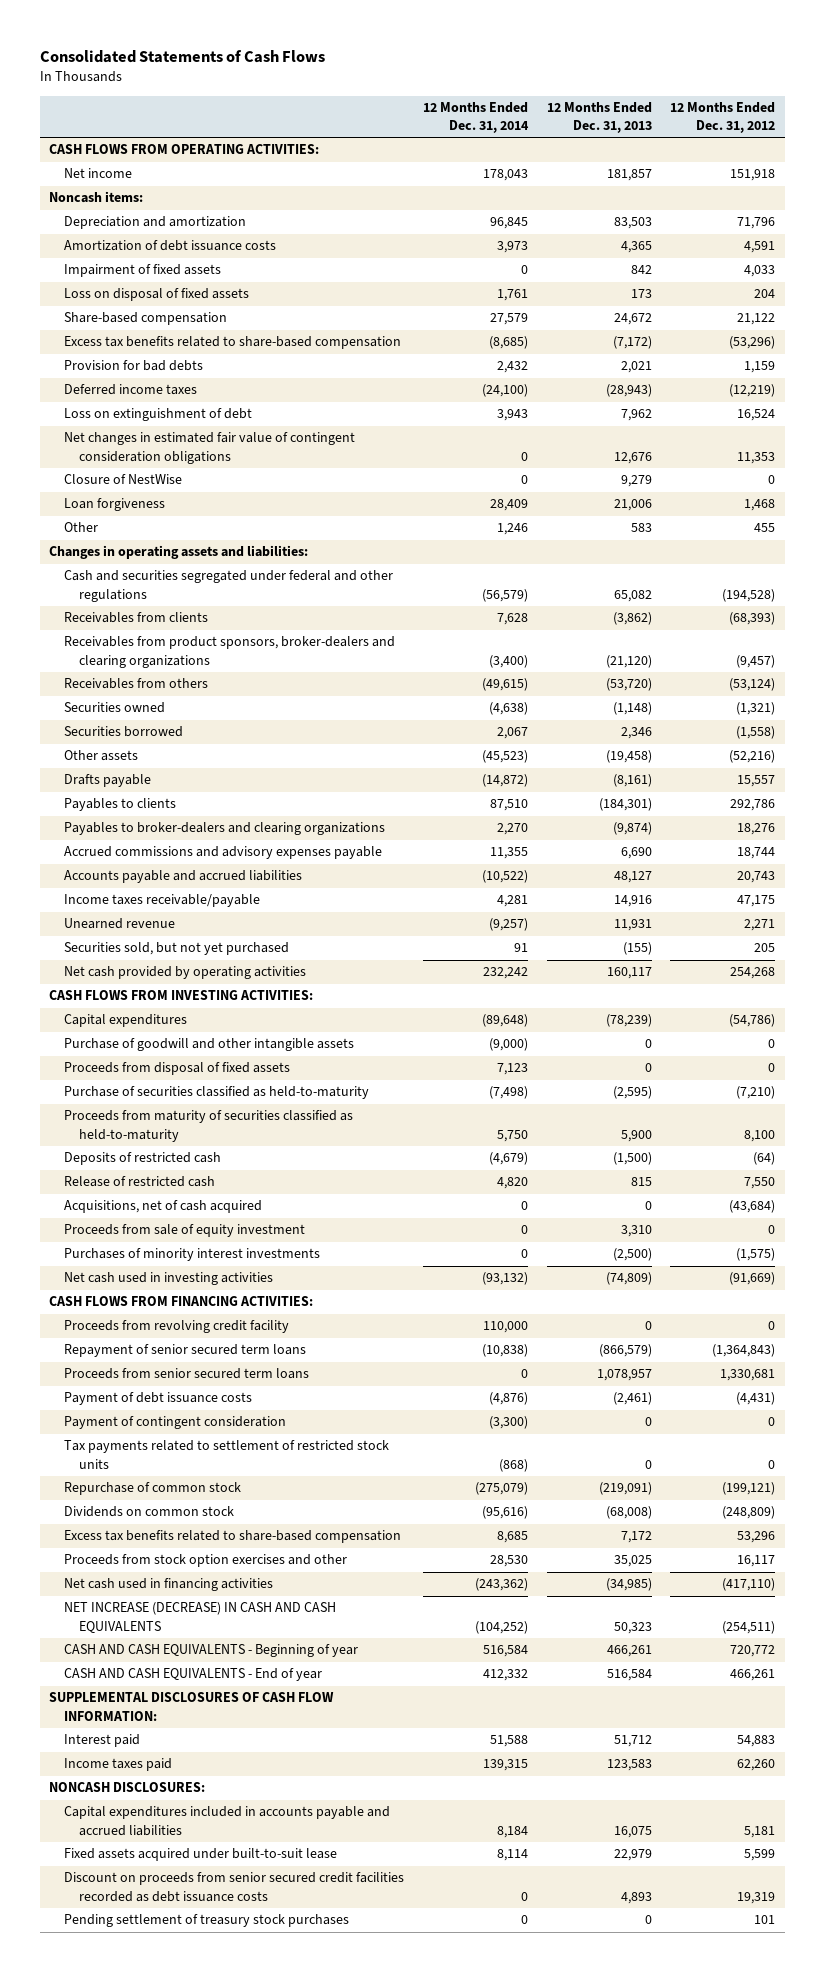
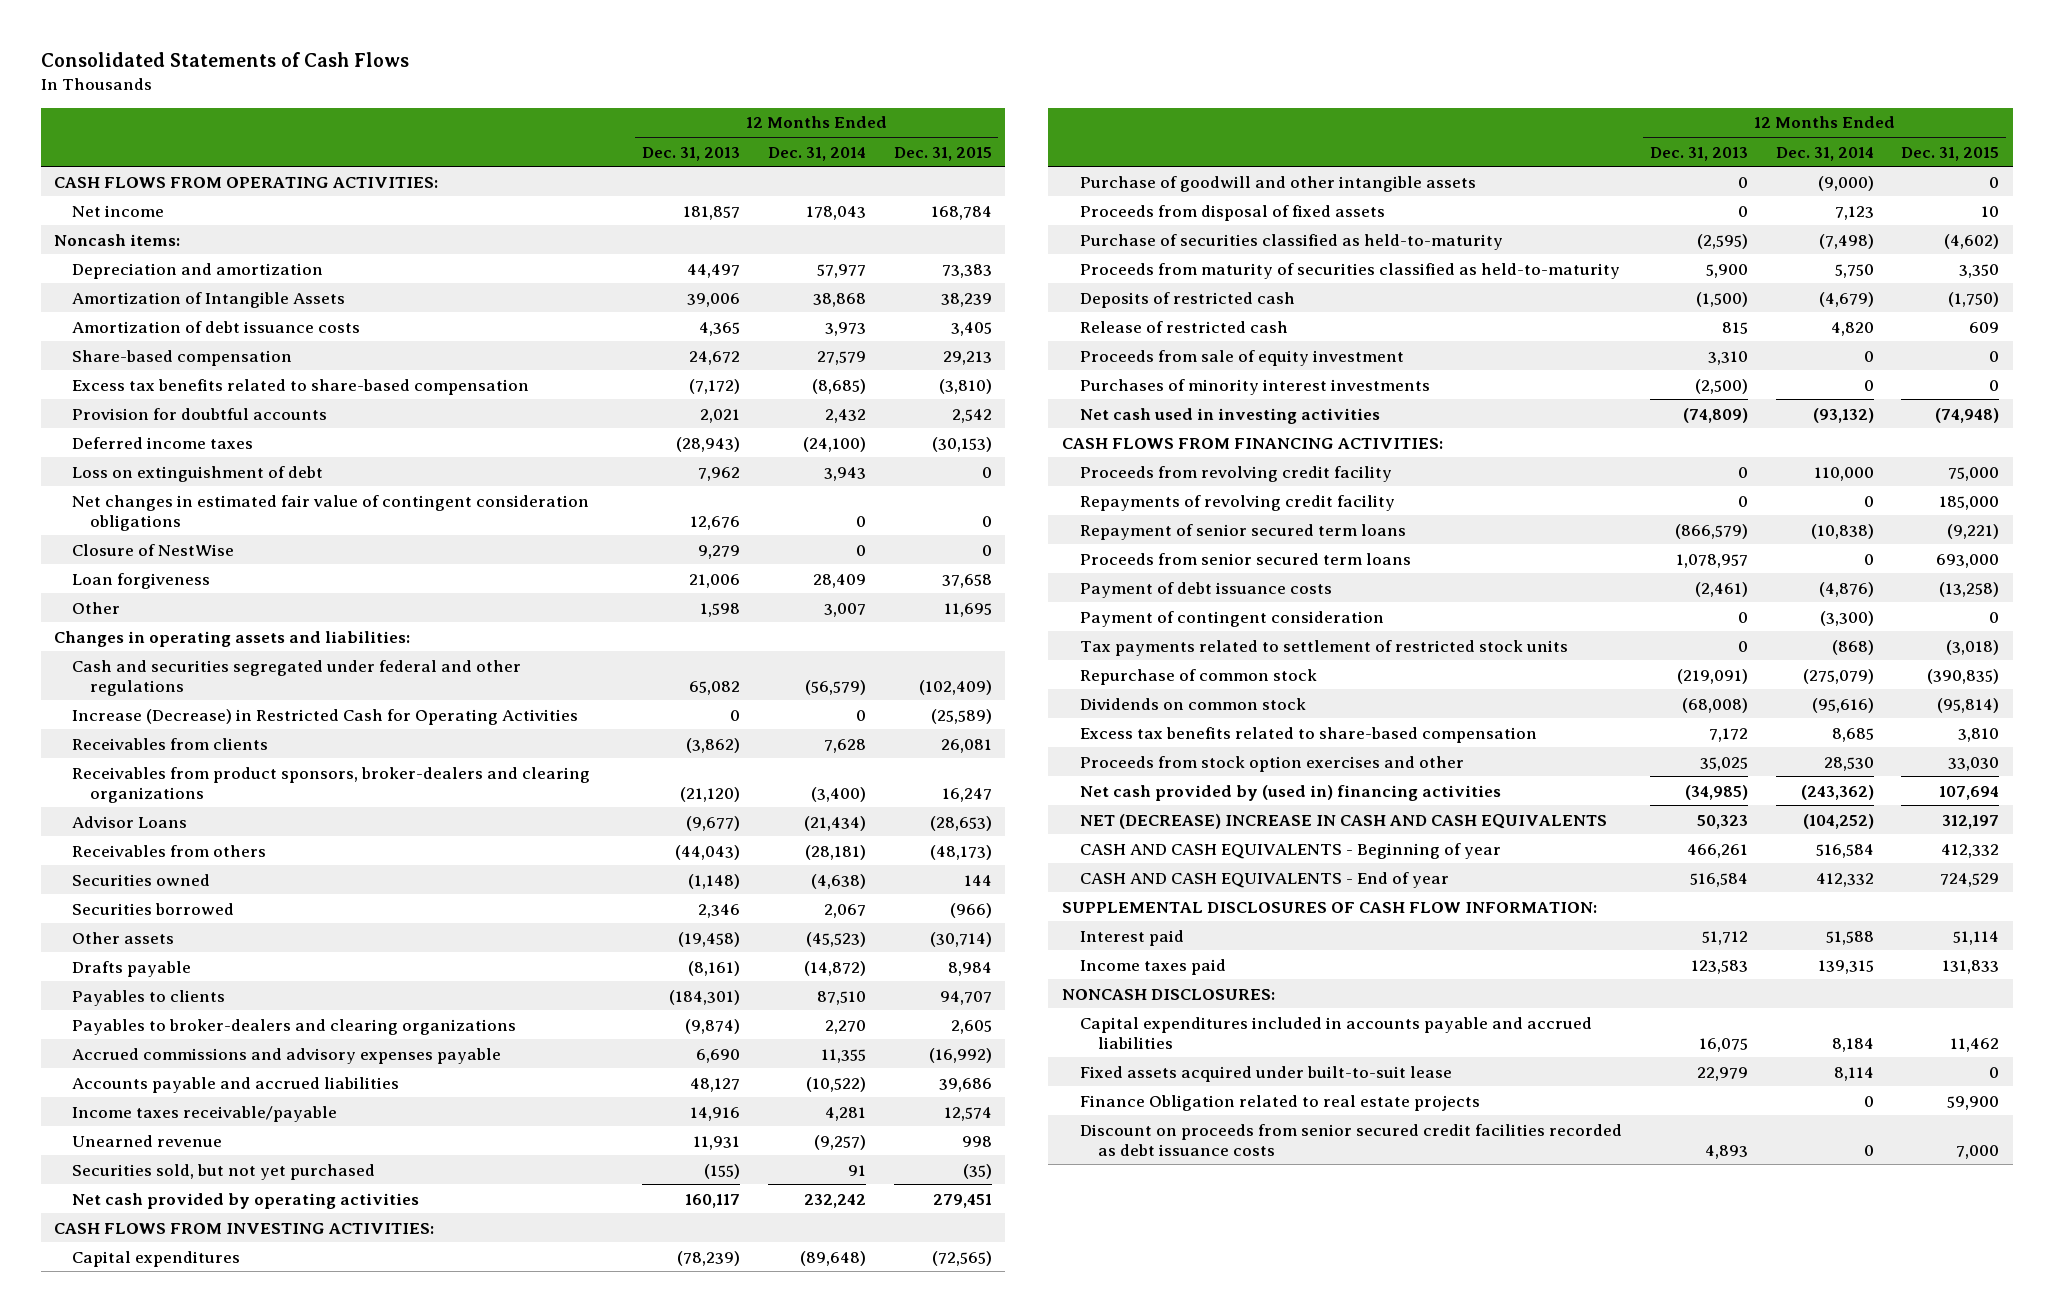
[670,102,776,134] 12 Months Ended Dec. 31, 2012 -> none
none -> [893,146,992,161] Dec. 31, 2015
[489,217,528,230] 96,845 -> [816,263,866,278] 57,977
[613,217,652,230] 83,503 -> [687,263,741,278] 44,497
none -> [72,291,346,308] Amortization of Intangible Assets
[64,264,222,278] Impairment of fixed assets -> none
[64,288,250,302] Loss on disposal of fixed assets -> none
[64,360,204,372] Provision for bad debts -> [72,407,328,420] Provision for doubtful accounts
[496,523,528,536] 1,246 -> [823,602,866,617] 3,007
[630,523,652,533] 583 -> [700,602,741,617] 1,598
none -> [72,708,579,725] Increase (Decrease) in Restricted Cash for Operating Activities
none -> [72,815,188,828] Advisor Loans
[481,678,528,692] (49,615) -> [804,844,866,860] (28,181)
[605,678,652,692] (53,720) -> [675,844,741,860] (44,043)
[64,1200,263,1214] Acquisitions, net of cash acquired -> none
none -> [1080,494,1396,511] Repayments of revolving credit facility
[64,1578,274,1592] Net cash used in financing activities -> [1080,784,1502,801] Net cash provided by (used in) financing activities
[64,1602,337,1633] NET INCREASE (DECREASE) IN CASH AND CASH EQUIVALENTS -> [1080,813,1608,829] NET (DECREASE) INCREASE IN CASH AND CASH EQUIVALENTS
none -> [1080,1094,1481,1111] Finance Obligation related to real estate projects
[64,1914,350,1928] Pending settlement of treasury stock purchases -> none

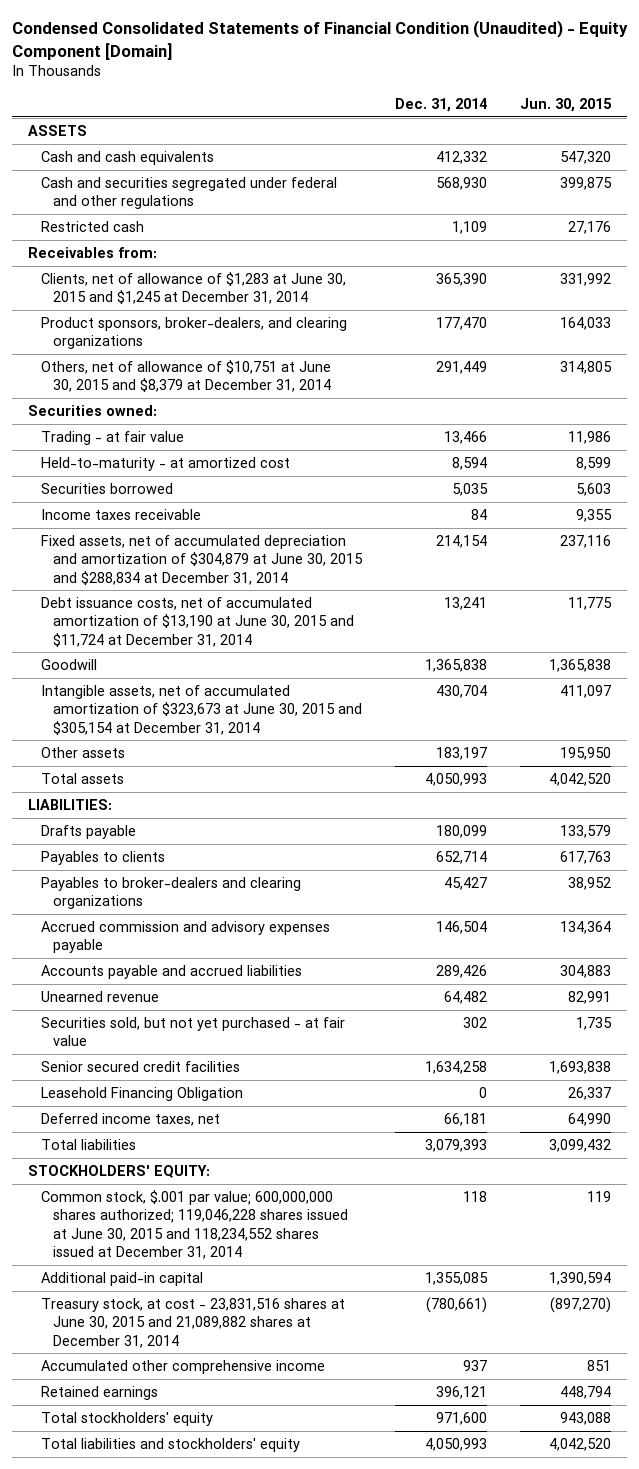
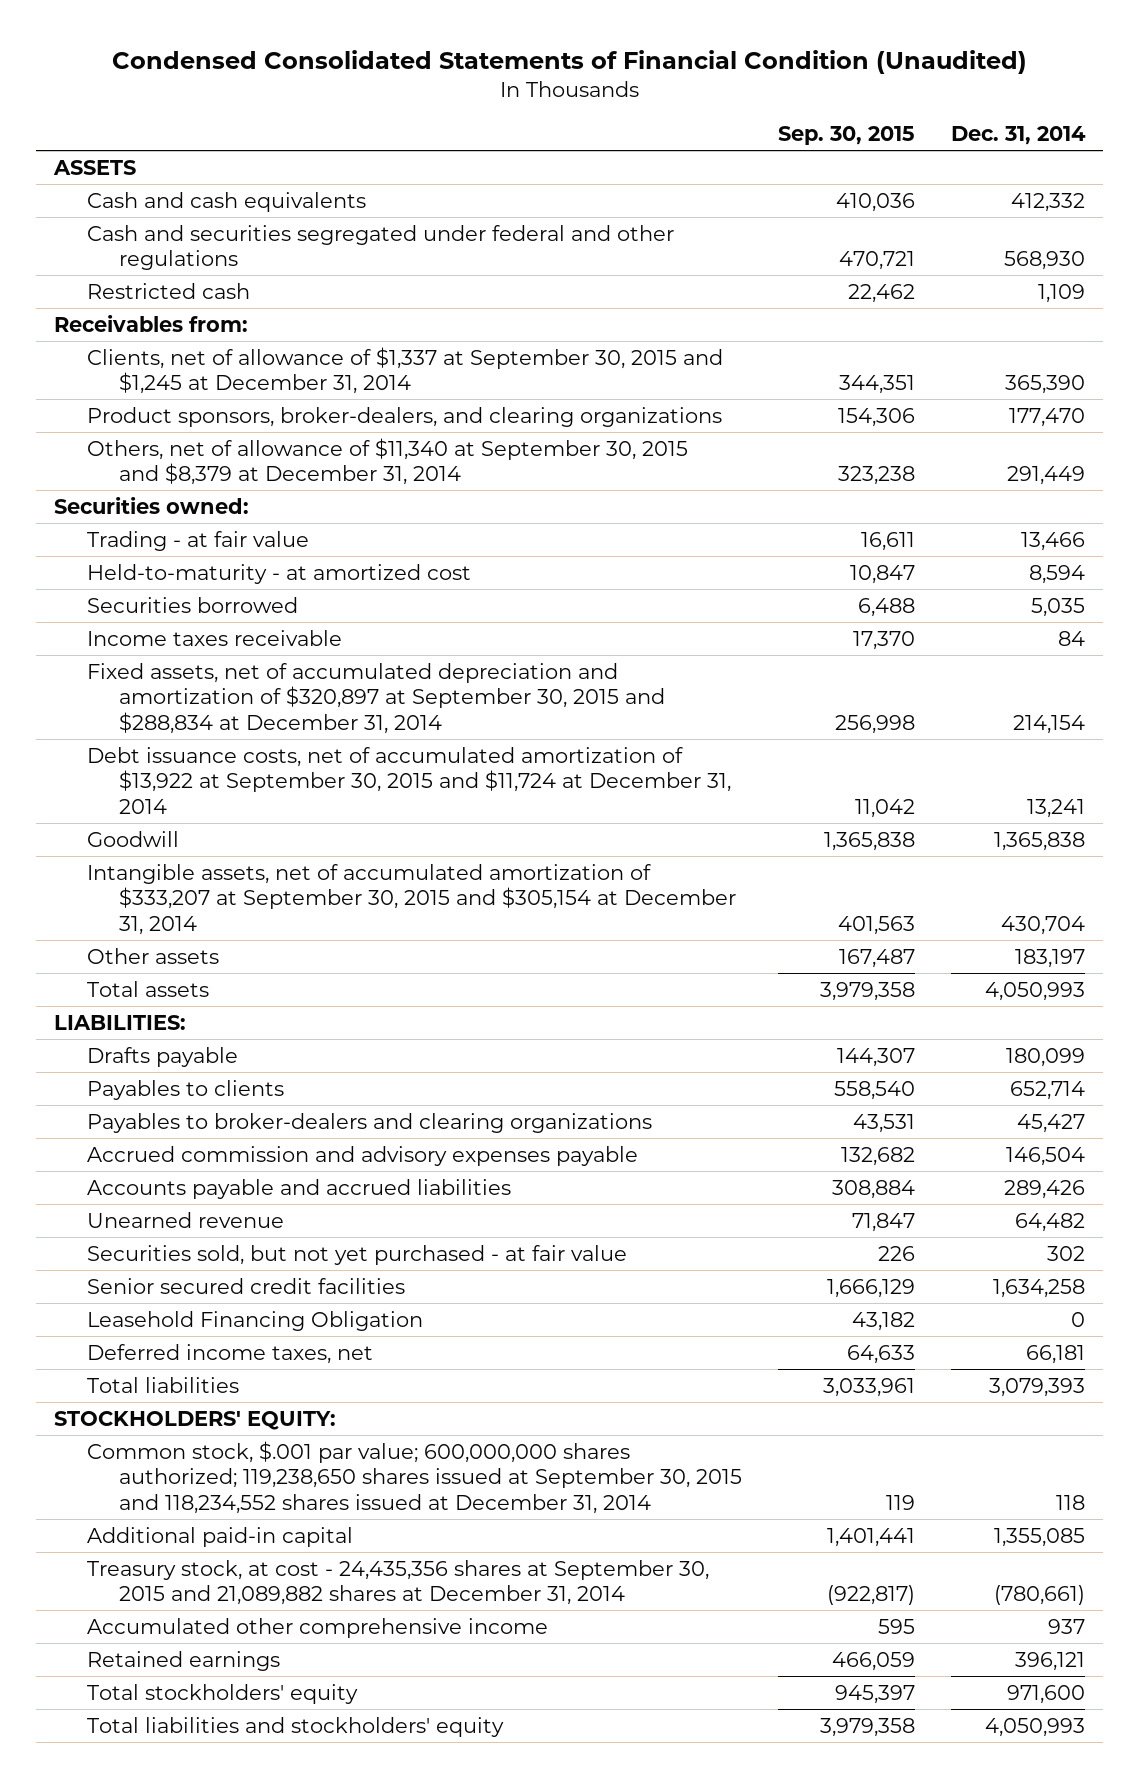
[11,20,628,60] Condensed Consolidated Statements of Financial Condition (Unaudited) - Equity Component [Domain] -> [111,49,1027,74] Condensed Consolidated Statements of Financial Condition (Unaudited)
[519,97,612,112] Jun. 30, 2015 -> none
none -> [778,126,916,146] Sep. 30, 2015
[40,271,346,305] Clients, net of allowance of $1,283 at June 30, 2015 and $1,245 at December 31, 2014 -> [86,346,723,395] Clients, net of allowance of $1,337 at September 30, 2015 and $1,245 at December 31, 2014
[40,359,331,393] Others, net of allowance of $10,751 at June 30, 2015 and $8,379 at December 31, 2014 -> [86,437,688,486] Others, net of allowance of $11,340 at September 30, 2015 and $8,379 at December 31, 2014
[40,534,363,585] Fixed assets, net of accumulated depreciation and amortization of $304,879 at June 30, 2015 and $288,834 at December 31, 2014 -> [86,662,666,734] Fixed assets, net of accumulated depreciation and amortization of $320,897 at September 30, 2015 and $288,834 at December 31, 2014
[40,596,354,647] Debt issuance costs, net of accumulated amortization of $13,190 at June 30, 2015 and $11,724 at December 31, 2014 -> [86,746,732,814] Debt issuance costs, net of accumulated amortization of $13,922 at September 30, 2015 and $11,724 at December 31, 2014
[40,684,362,735] Intangible assets, net of accumulated amortization of $323,673 at June 30, 2015 and $305,154 at December 31, 2014 -> [86,863,737,935] Intangible assets, net of accumulated amortization of $333,207 at September 30, 2015 and $305,154 at December 31, 2014
[40,1189,348,1260] Common stock, $.001 par value; 600,000,000 shares authorized; 119,046,228 shares issued at June 30, 2015 and 118,234,552 shares issued at December 31, 2014 -> [86,1440,743,1514] Common stock, $.001 par value; 600,000,000 shares authorized; 119,238,650 shares issued at September 30, 2015 and 118,234,552 shares issued at December 31, 2014
[40,1297,345,1348] Treasury stock, at cost - 23,831,516 shares at June 30, 2015 and 21,089,882 shares at December 31, 2014 -> [86,1559,709,1606] Treasury stock, at cost - 24,435,356 shares at September 30, 2015 and 21,089,882 shares at December 31, 2014

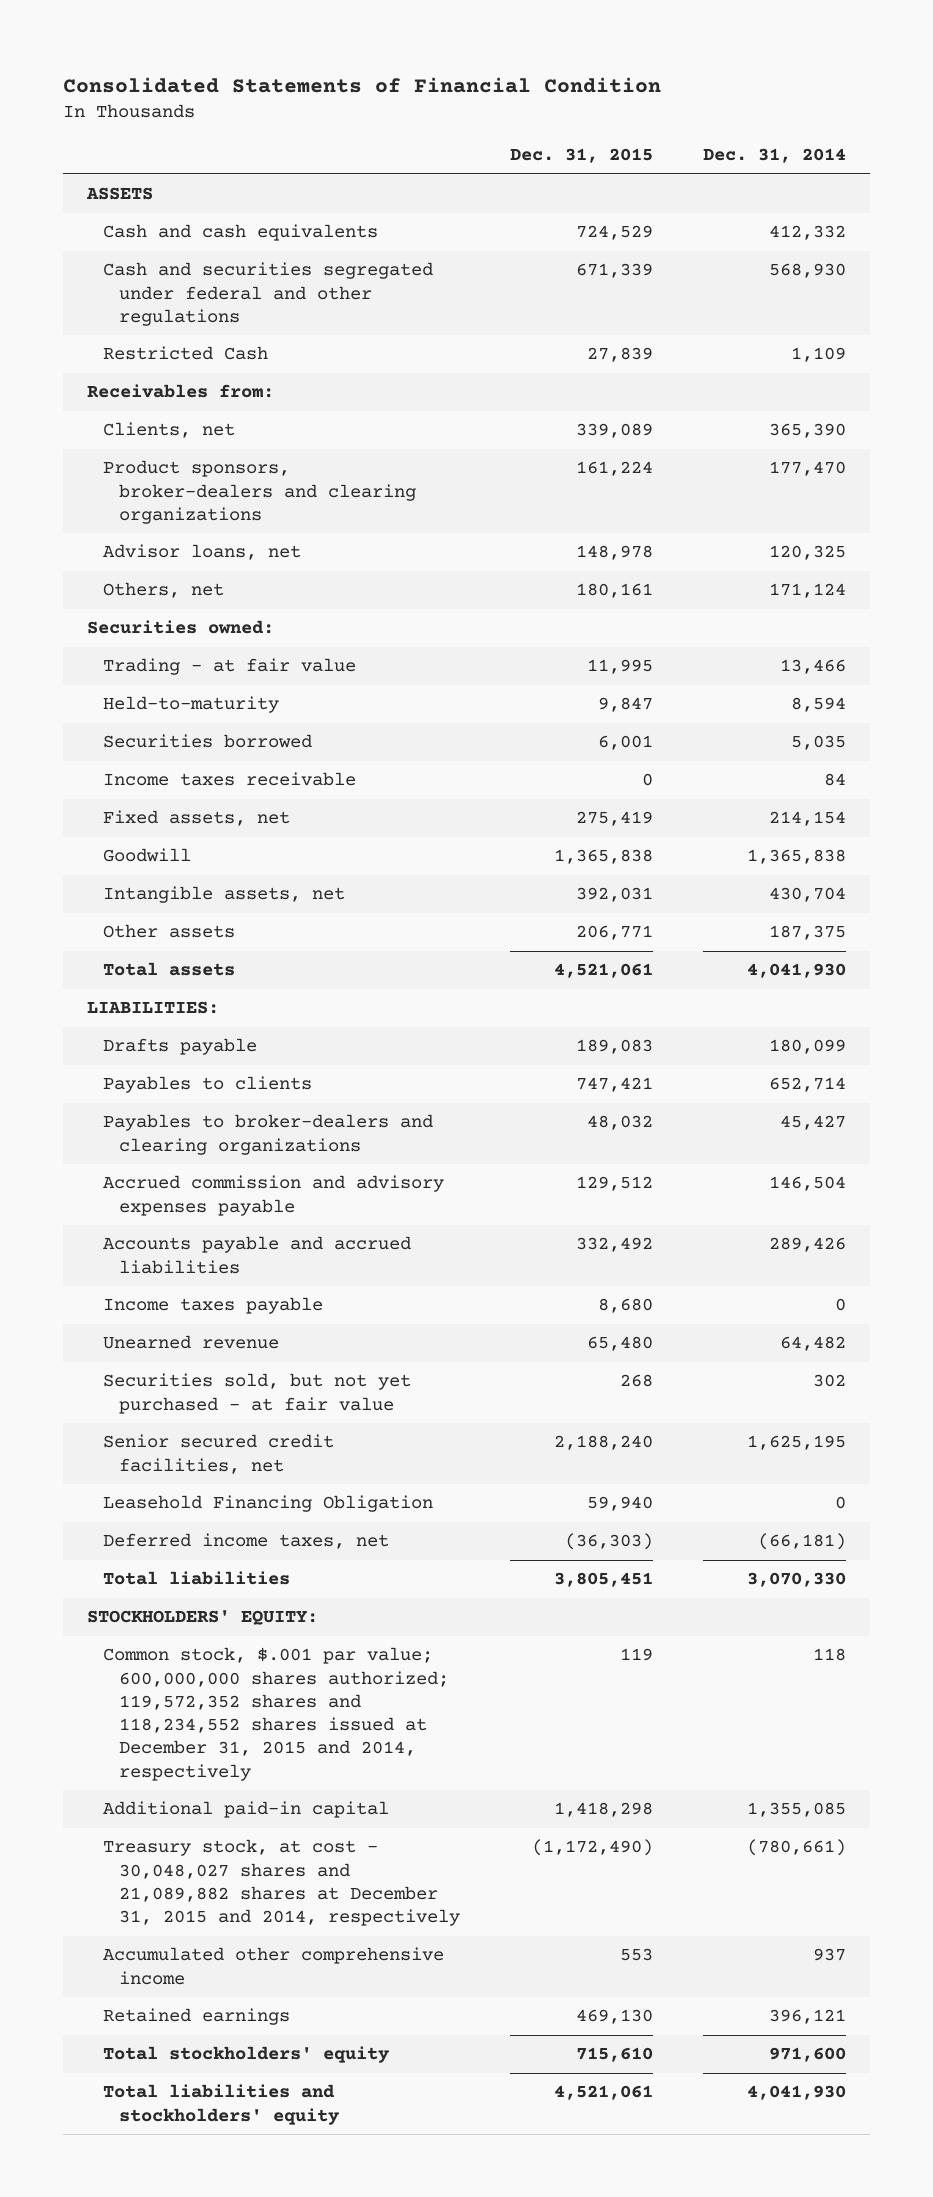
[111,49,1027,74] Condensed Consolidated Statements of Financial Condition (Unaudited) -> [62,76,661,93] Consolidated Statements of Financial Condition
[778,126,916,146] Sep. 30, 2015 -> none
none -> [509,148,653,164] Dec. 31, 2015
[86,282,250,299] Restricted cash -> [103,346,269,361] Restricted Cash
[86,437,688,486] Others, net of allowance of $11,340 at September 30, 2015 and $8,379 at December 31, 2014 -> none
[86,346,723,395] Clients, net of allowance of $1,337 at September 30, 2015 and $1,245 at December 31, 2014 -> [103,422,236,439] Clients, net
[86,406,722,427] Product sponsors, broker-dealers, and clearing organizations -> [103,460,416,524] Product sponsors, broker-dealers and clearing organizations
none -> [103,544,302,561] Advisor loans, net
none -> [103,582,225,599] Others, net
[86,563,471,584] Held-to-maturity - at amortized cost -> [103,696,280,714] Held-to-maturity
[86,746,732,814] Debt issuance costs, net of accumulated amortization of $13,922 at September 30, 2015 and $11,724 at December 31, 2014 -> none
[86,662,666,734] Fixed assets, net of accumulated depreciation and amortization of $320,897 at September 30, 2015 and $288,834 at December 31, 2014 -> [103,810,291,827] Fixed assets, net
[86,863,737,935] Intangible assets, net of accumulated amortization of $333,207 at September 30, 2015 and $305,154 at December 31, 2014 -> [103,886,346,904] Intangible assets, net
[1015,948,1086,968] 183,197 -> [768,925,846,941] 187,375
[985,981,1086,1001] 4,050,993 -> [746,963,846,979] 4,041,930
none -> [103,1297,324,1315] Income taxes payable
[86,1277,405,1294] Senior secured credit facilities -> [103,1434,335,1474] Senior secured credit facilities, net
[993,1278,1086,1298] 1,634,258 -> [746,1435,846,1451] 1,625,195
[1026,1344,1086,1364] 66,181 -> [757,1533,846,1551] (66,181)
[989,1377,1086,1397] 3,079,393 -> [746,1572,846,1588] 3,070,330
[86,1440,743,1514] Common stock, $.001 par value; 600,000,000 shares authorized; 119,238,650 shares issued at September 30, 2015 and 118,234,552 shares issued at December 31, 2014 -> [103,1647,449,1781] Common stock, $.001 par value; 600,000,000 shares authorized; 119,572,352 shares and 118,234,552 shares issued at December 31, 2015 and 2014, respectively
[86,1559,709,1606] Treasury stock, at cost - 24,435,356 shares at September 30, 2015 and 21,089,882 shares at December 31, 2014 -> [103,1839,460,1927] Treasury stock, at cost - 30,048,027 shares and 21,089,882 shares at December 31, 2015 and 2014, respectively
[985,1717,1086,1737] 4,050,993 -> [746,2085,846,2101] 4,041,930

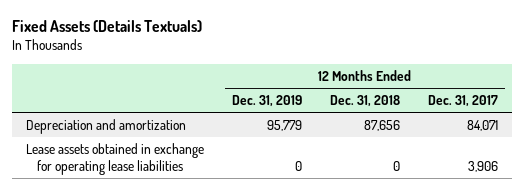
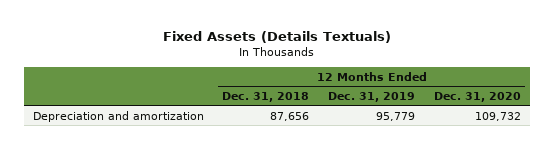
[427,95,498,108] Dec. 31, 2017 -> none
none -> [433,91,521,102] Dec. 31, 2020
[25,143,204,175] Lease assets obtained in exchange for operating lease liabilities -> none

